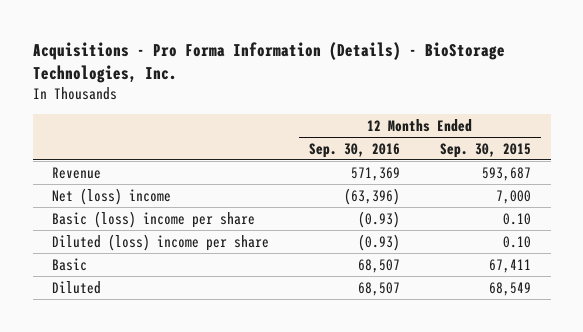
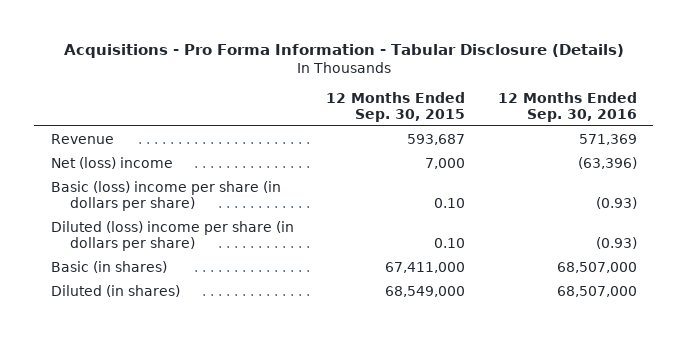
[32,41,505,83] Acquisitions - Pro Forma Information (Details) - BioStorage Technologies, Inc. -> [63,43,624,58] Acquisitions - Pro Forma Information - Tabular Disclosure (Details)
[52,210,256,228] Basic (loss) income per share -> [50,180,281,211] Basic (loss) income per share (in dollars per share)
[52,233,270,251] Diluted (loss) income per share -> [50,220,294,251] Diluted (loss) income per share (in dollars per share)
[52,257,88,271] Basic -> [50,260,167,273] Basic (in shares)
[358,258,401,273] 68,507 -> [557,261,638,273] 68,507,000
[488,258,531,273] 67,411 -> [385,261,466,273] 67,411,000
[52,280,102,294] Diluted -> [50,284,180,297] Diluted (in shares)
[358,281,401,296] 68,507 -> [557,285,638,297] 68,507,000
[488,281,531,296] 68,549 -> [385,285,466,297] 68,549,000

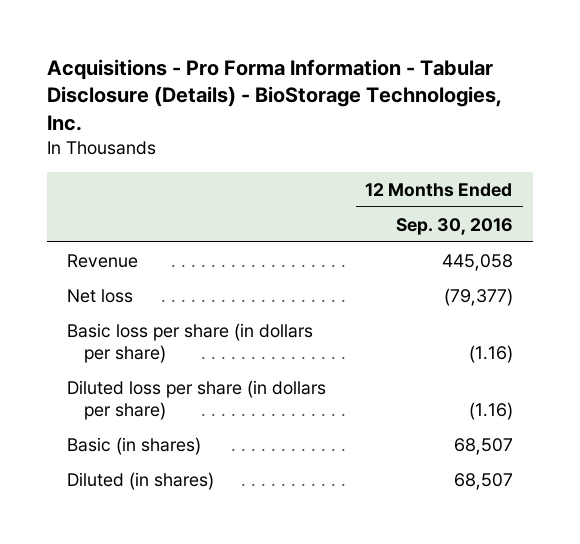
[63,43,624,58] Acquisitions - Pro Forma Information - Tabular Disclosure (Details) -> [46,58,502,131] Acquisitions - Pro Forma Information - Tabular Disclosure (Details) - BioStorage Technologies, Inc.
[326,91,466,122] 12 Months Ended Sep. 30, 2015 -> none
[579,133,638,145] 571,369 -> [441,253,513,271] 445,058
[50,156,173,169] Net (loss) income -> [66,288,133,303] Net loss
[578,156,638,169] (63,396) -> [443,287,513,306] (79,377)
[50,180,281,211] Basic (loss) income per share (in dollars per share) -> [66,322,313,364] Basic loss per share (in dollars per share)
[596,196,638,209] (0.93) -> [468,345,513,364] (1.16)
[50,220,294,251] Diluted (loss) income per share (in dollars per share) -> [66,379,326,421] Diluted loss per share (in dollars per share)
[596,236,638,249] (0.93) -> [468,402,513,421] (1.16)
[557,261,638,273] 68,507,000 -> [453,437,513,455] 68,507
[557,285,638,297] 68,507,000 -> [453,472,513,490] 68,507

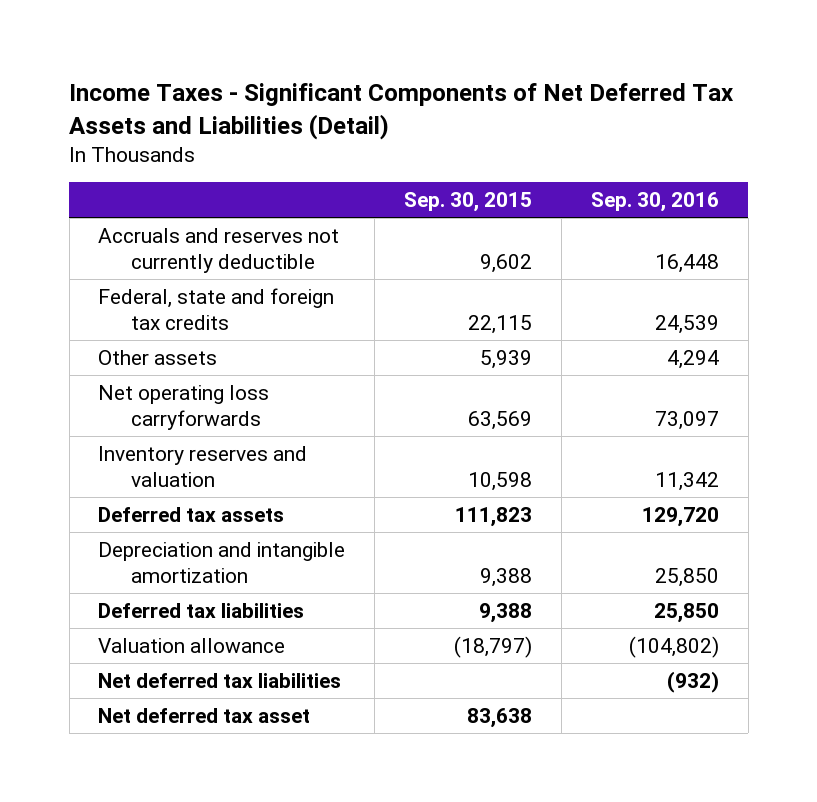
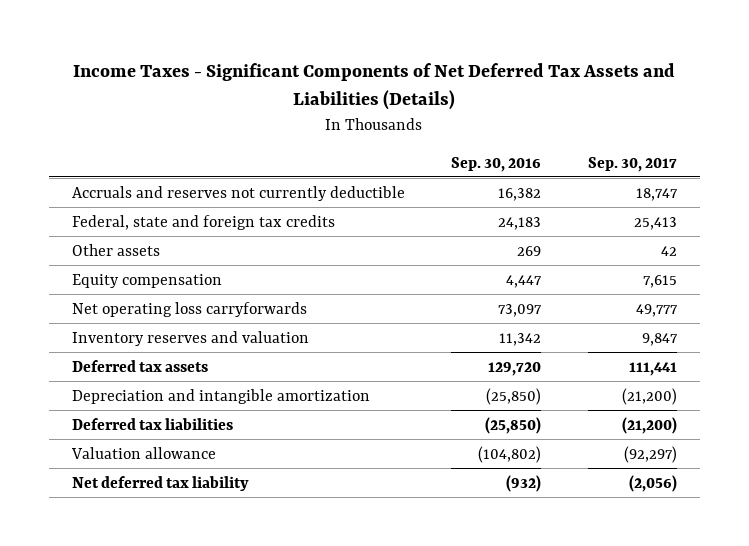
[69,83,735,140] Income Taxes - Significant Components of Net Deferred Tax Assets and Liabilities (Detail) -> [73,62,676,111] Income Taxes - Significant Components of Net Deferred Tax Assets and Liabilities (Details)
[404,192,533,213] Sep. 30, 2015 -> none
none -> [588,156,678,172] Sep. 30, 2017
[654,253,719,273] 16,448 -> [498,187,542,201] 16,382
[654,314,719,334] 24,539 -> [498,216,542,230] 24,183
[666,349,719,369] 4,294 -> [517,245,542,256] 269
none -> [71,273,222,288] Equity compensation
[654,567,719,587] 25,850 -> [486,387,542,405] (25,850)
[653,602,719,623] 25,850 -> [485,416,542,434] (25,850)
[98,707,311,723] Net deferred tax asset -> none
[98,672,342,688] Net deferred tax liabilities -> [71,475,249,491] Net deferred tax liability

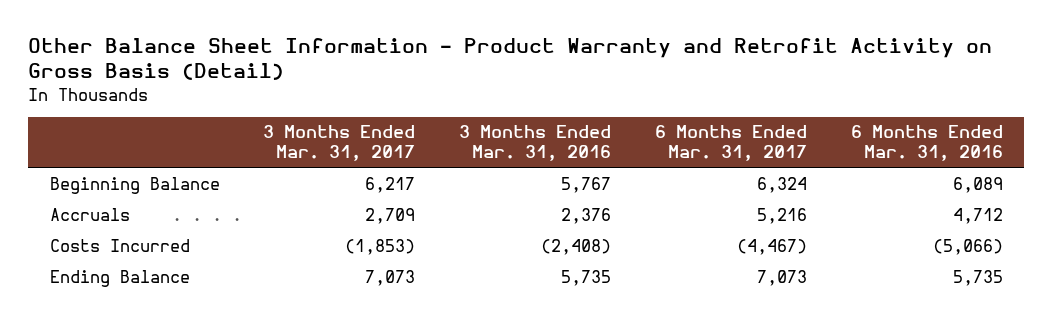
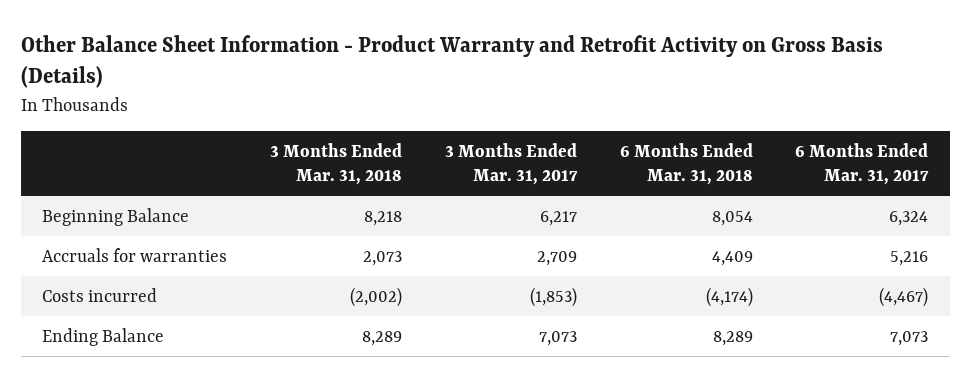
[27,38,992,81] Other Balance Sheet Information - Product Warranty and Retrofit Activity on Gross Basis (Detail) -> [20,35,883,89] Other Balance Sheet Information - Product Warranty and Retrofit Activity on Gross Basis (Details)
[459,125,612,162] 3 Months Ended Mar. 31, 2016 -> none
[850,125,1003,162] 6 Months Ended Mar. 31, 2016 -> none
none -> [269,142,402,186] 3 Months Ended Mar. 31, 2018
none -> [619,142,753,186] 6 Months Ended Mar. 31, 2018
[49,207,130,221] Accruals -> [42,247,228,262] Accruals for warranties
[49,238,190,252] Costs Incurred -> [42,287,158,302] Costs incurred

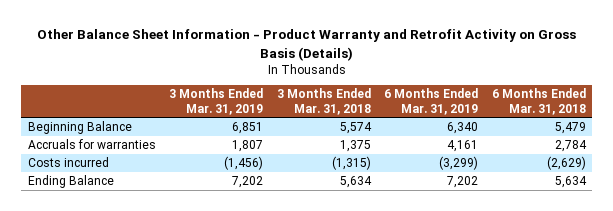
[444,142,578,186] 3 Months Ended Mar. 31, 2017 -> none
[795,142,930,186] 6 Months Ended Mar. 31, 2017 -> none
none -> [169,88,264,115] 3 Months Ended Mar. 31, 2019
none -> [384,88,479,115] 6 Months Ended Mar. 31, 2019
[363,210,402,226] 8,218 -> [339,122,372,135] 5,574
[711,210,753,226] 8,054 -> [554,122,586,135] 5,479
[362,250,402,266] 2,073 -> [339,140,371,153] 1,375
[711,250,753,266] 4,409 -> [554,140,587,153] 2,784
[349,286,402,307] (2,002) -> [331,156,371,171] (1,315)
[705,286,753,307] (4,174) -> [546,156,586,171] (2,629)
[361,330,402,346] 8,289 -> [339,176,372,189] 5,634
[712,330,753,346] 8,289 -> [554,176,587,189] 5,634

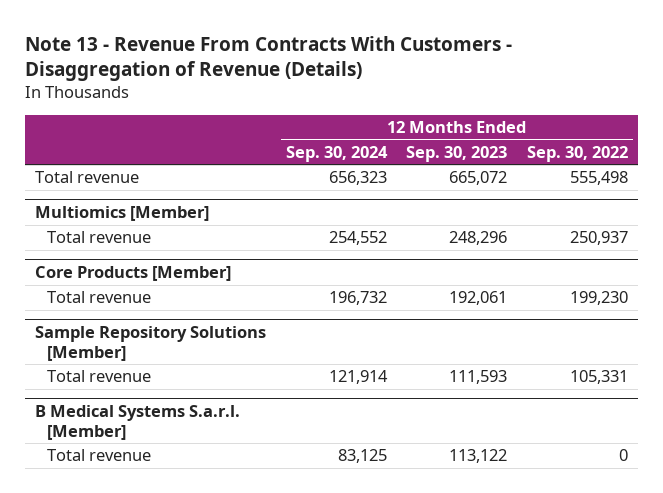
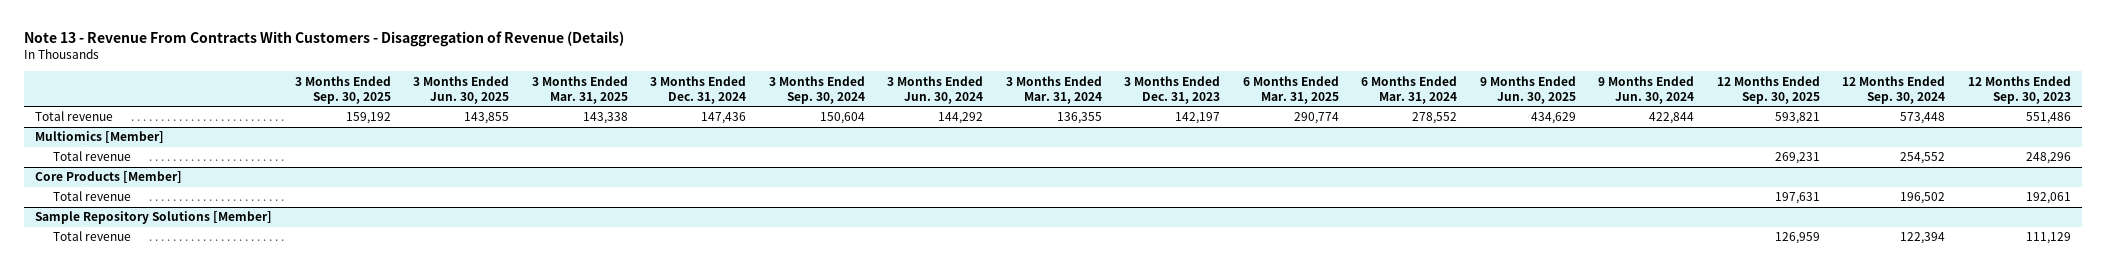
[526,145,628,162] Sep. 30, 2022 -> none
none -> [294,75,391,105] 3 Months Ended Sep. 30, 2025
none -> [413,75,510,105] 3 Months Ended Jun. 30, 2025
none -> [531,75,628,105] 3 Months Ended Mar. 31, 2025
none -> [650,75,747,105] 3 Months Ended Dec. 31, 2024
none -> [768,75,865,105] 3 Months Ended Sep. 30, 2024
none -> [887,75,984,105] 3 Months Ended Jun. 30, 2024
none -> [1005,75,1102,105] 3 Months Ended Mar. 31, 2024
none -> [1124,75,1221,105] 3 Months Ended Dec. 31, 2023
none -> [1242,75,1339,105] 6 Months Ended Mar. 31, 2025
none -> [1361,75,1458,105] 6 Months Ended Mar. 31, 2024
none -> [1479,75,1576,105] 9 Months Ended Jun. 30, 2025
none -> [1598,75,1695,105] 9 Months Ended Jun. 30, 2024
none -> [1716,75,1820,105] 12 Months Ended Sep. 30, 2025
[328,171,387,186] 656,323 -> [1900,112,1946,125] 573,448
[449,171,508,186] 665,072 -> [2025,112,2071,125] 551,486
[328,291,387,306] 196,732 -> [1900,192,1946,205] 196,502
[34,405,240,440] B Medical Systems S.a.r.l. [Member] -> none
[47,449,152,462] Total revenue -> none
[328,370,388,385] 121,914 -> [1900,232,1946,245] 122,394
[449,370,508,385] 111,593 -> [2025,232,2071,245] 111,129

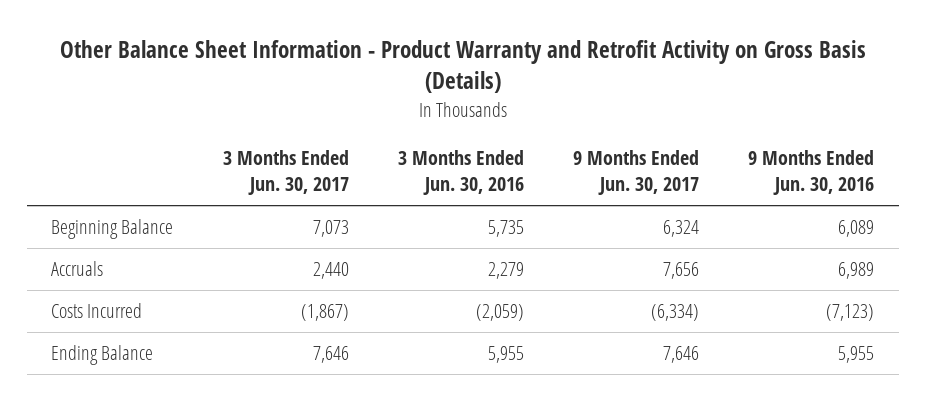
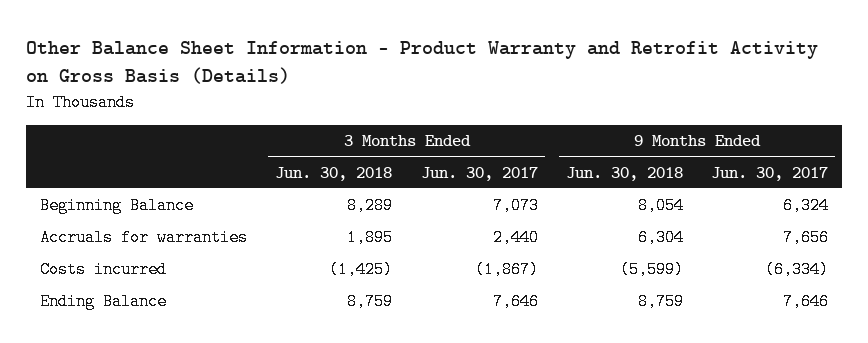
[397,150,524,196] 3 Months Ended Jun. 30, 2016 -> none
[748,150,875,196] 9 Months Ended Jun. 30, 2016 -> none
none -> [275,166,393,181] Jun. 30, 2018
none -> [565,166,683,181] Jun. 30, 2018
[51,261,104,277] Accruals -> [40,229,249,247] Accruals for warranties
[51,303,143,319] Costs Incurred -> [40,261,168,279] Costs incurred

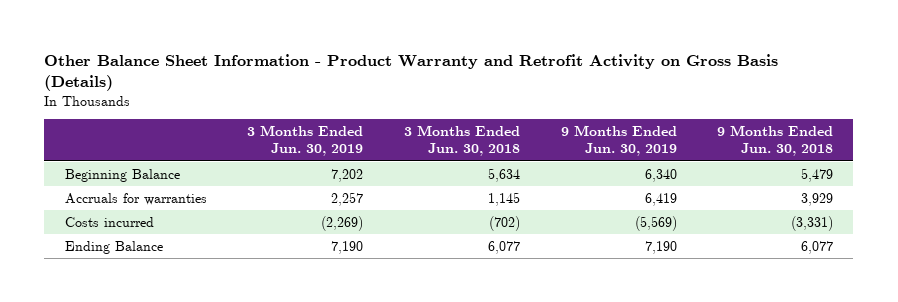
[420,166,538,181] Jun. 30, 2017 -> none
[710,166,828,181] Jun. 30, 2017 -> none
none -> [247,125,364,157] 3 Months Ended Jun. 30, 2019
none -> [560,125,677,157] 9 Months Ended Jun. 30, 2019
[347,197,394,215] 8,289 -> [487,167,520,182] 5,634
[637,197,684,215] 8,054 -> [801,167,834,182] 5,479
[347,229,394,247] 1,895 -> [487,191,520,206] 1,145
[637,229,684,247] 6,304 -> [801,192,834,206] 3,929
[329,261,394,279] (1,425) -> [488,215,520,231] (702)
[619,261,684,279] (5,599) -> [791,215,834,231] (3,331)
[347,293,394,311] 8,759 -> [487,240,520,254] 6,077
[637,293,684,311] 8,759 -> [801,240,834,254] 6,077

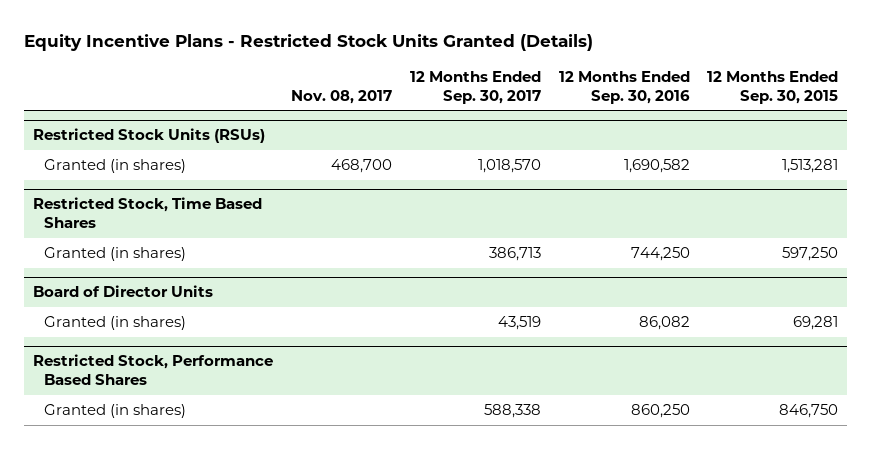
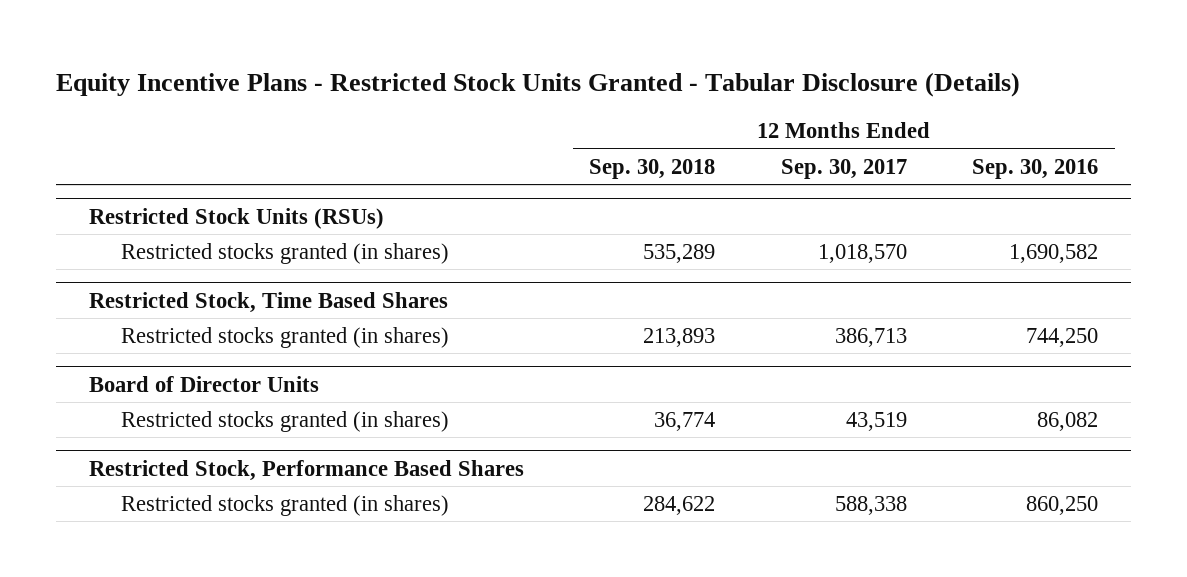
[23,34,593,52] Equity Incentive Plans - Restricted Stock Units Granted (Details) -> [55,71,1020,97] Equity Incentive Plans - Restricted Stock Units Granted - Tabular Disclosure (Details)
[290,89,392,104] Nov. 08, 2017 -> none
[707,71,839,104] 12 Months Ended Sep. 30, 2015 -> none
none -> [589,158,716,179] Sep. 30, 2018
[44,159,187,174] Granted (in shares) -> [120,242,449,264] Restricted stocks granted (in shares)
[44,247,187,262] Granted (in shares) -> [120,326,449,348] Restricted stocks granted (in shares)
[44,316,187,331] Granted (in shares) -> [120,410,449,432] Restricted stocks granted (in shares)
[44,404,187,419] Granted (in shares) -> [120,494,449,516] Restricted stocks granted (in shares)

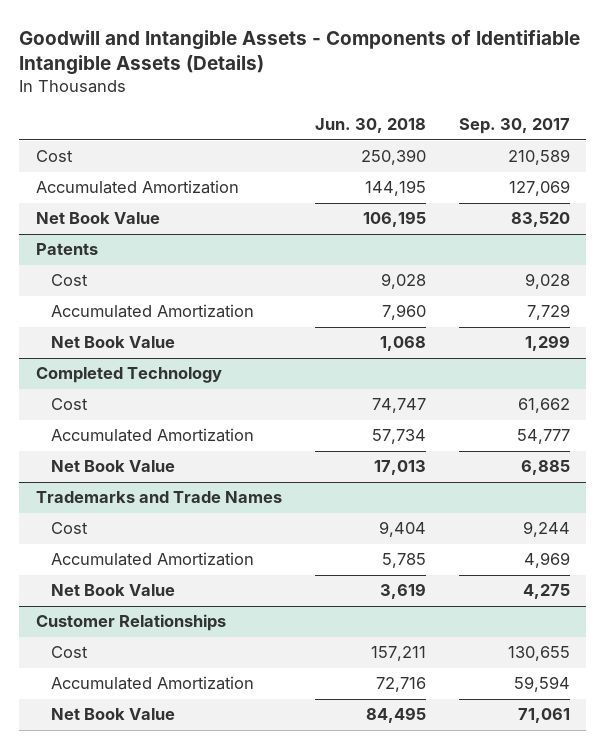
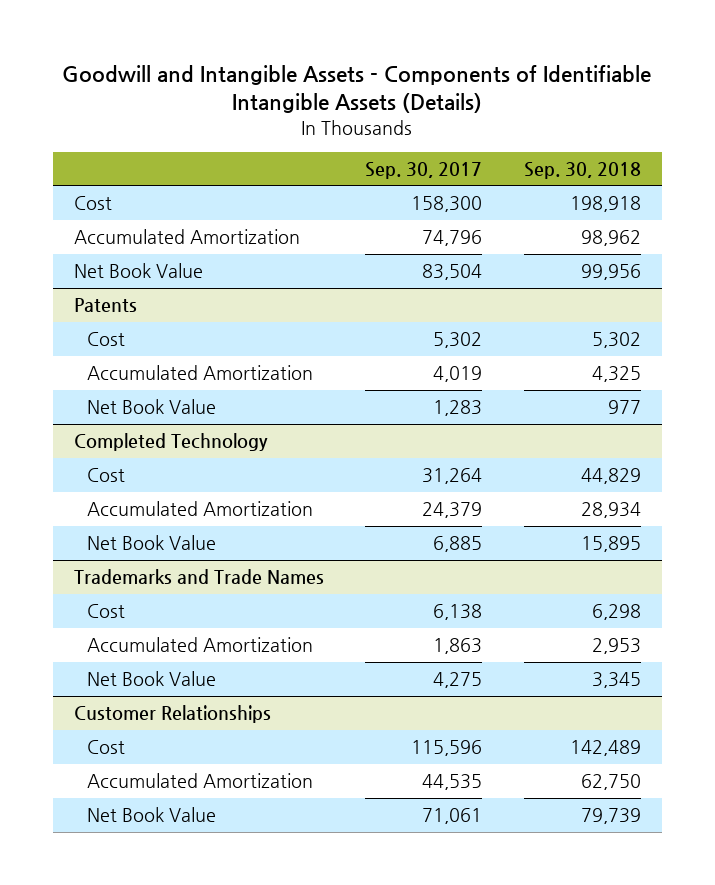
[314,118,426,134] Jun. 30, 2018 -> none
none -> [524,161,642,179] Sep. 30, 2018
[507,149,570,166] 210,589 -> [411,196,483,213] 158,300
[508,180,570,197] 127,069 -> [422,230,483,247] 74,796
[510,212,570,228] 83,520 -> [422,264,483,281] 83,504
[524,273,570,290] 9,028 -> [433,332,483,349] 5,302
[526,304,570,321] 7,729 -> [433,366,483,383] 4,019
[524,335,570,352] 1,299 -> [433,400,483,417] 1,283
[517,398,570,414] 61,662 -> [422,468,483,485] 31,264
[516,429,570,445] 54,777 -> [422,502,483,519] 24,379
[522,521,570,538] 9,244 -> [433,604,483,621] 6,138
[523,552,570,569] 4,969 -> [433,638,483,655] 1,863
[507,646,570,662] 130,655 -> [411,740,483,757] 115,596
[513,676,570,693] 59,594 -> [422,774,483,791] 44,535

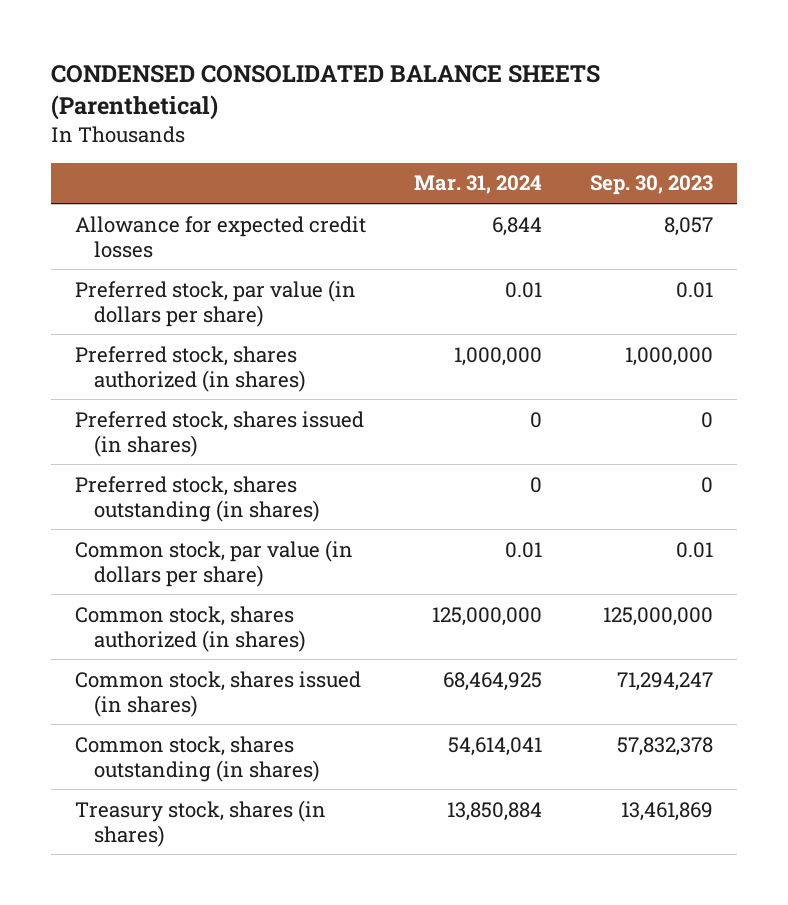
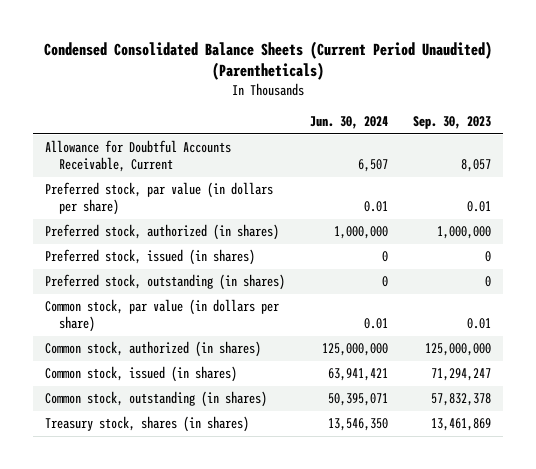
[50,65,600,121] CONDENSED CONSOLIDATED BALANCE SHEETS (Parenthetical) -> [44,40,493,80] Condensed Consolidated Balance Sheets (Current Period Unaudited) (Parentheticals)
[413,175,542,195] Mar. 31, 2024 -> none
none -> [310,115,389,129] Jun. 30, 2024
[74,215,366,258] Allowance for expected credit losses -> [45,140,232,173] Allowance for Doubtful Accounts Receivable, Current
[74,345,307,392] Preferred stock, shares authorized (in shares) -> [45,224,280,241] Preferred stock, authorized (in shares)
[74,410,364,457] Preferred stock, shares issued (in shares) -> [45,249,256,266] Preferred stock, issued (in shares)
[74,475,321,522] Preferred stock, shares outstanding (in shares) -> [45,274,286,291] Preferred stock, outstanding (in shares)
[74,605,307,652] Common stock, shares authorized (in shares) -> [45,341,262,358] Common stock, authorized (in shares)
[74,670,361,717] Common stock, shares issued (in shares) -> [45,366,238,383] Common stock, issued (in shares)
[74,735,321,782] Common stock, shares outstanding (in shares) -> [45,391,268,408] Common stock, outstanding (in shares)

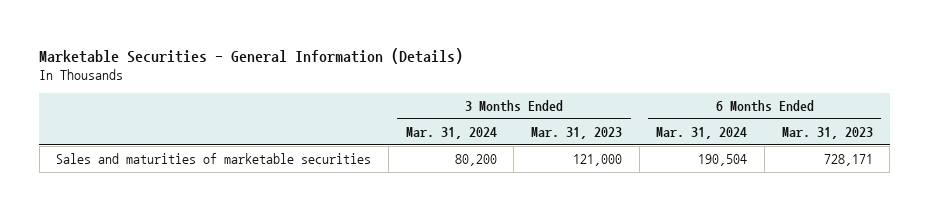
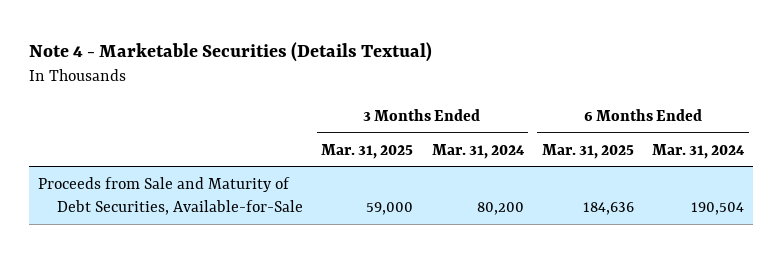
[39,47,464,64] Marketable Securities - General Information (Details) -> [28,41,432,62] Note 4 - Marketable Securities (Details Textual)
[531,126,623,139] Mar. 31, 2023 -> none
[781,126,873,139] Mar. 31, 2023 -> none
none -> [321,143,414,159] Mar. 31, 2025
none -> [541,143,634,159] Mar. 31, 2025
[56,153,372,165] Sales and maturities of marketable securities -> [37,176,304,215] Proceeds from Sale and Maturity of Debt Securities, Available-for-Sale

